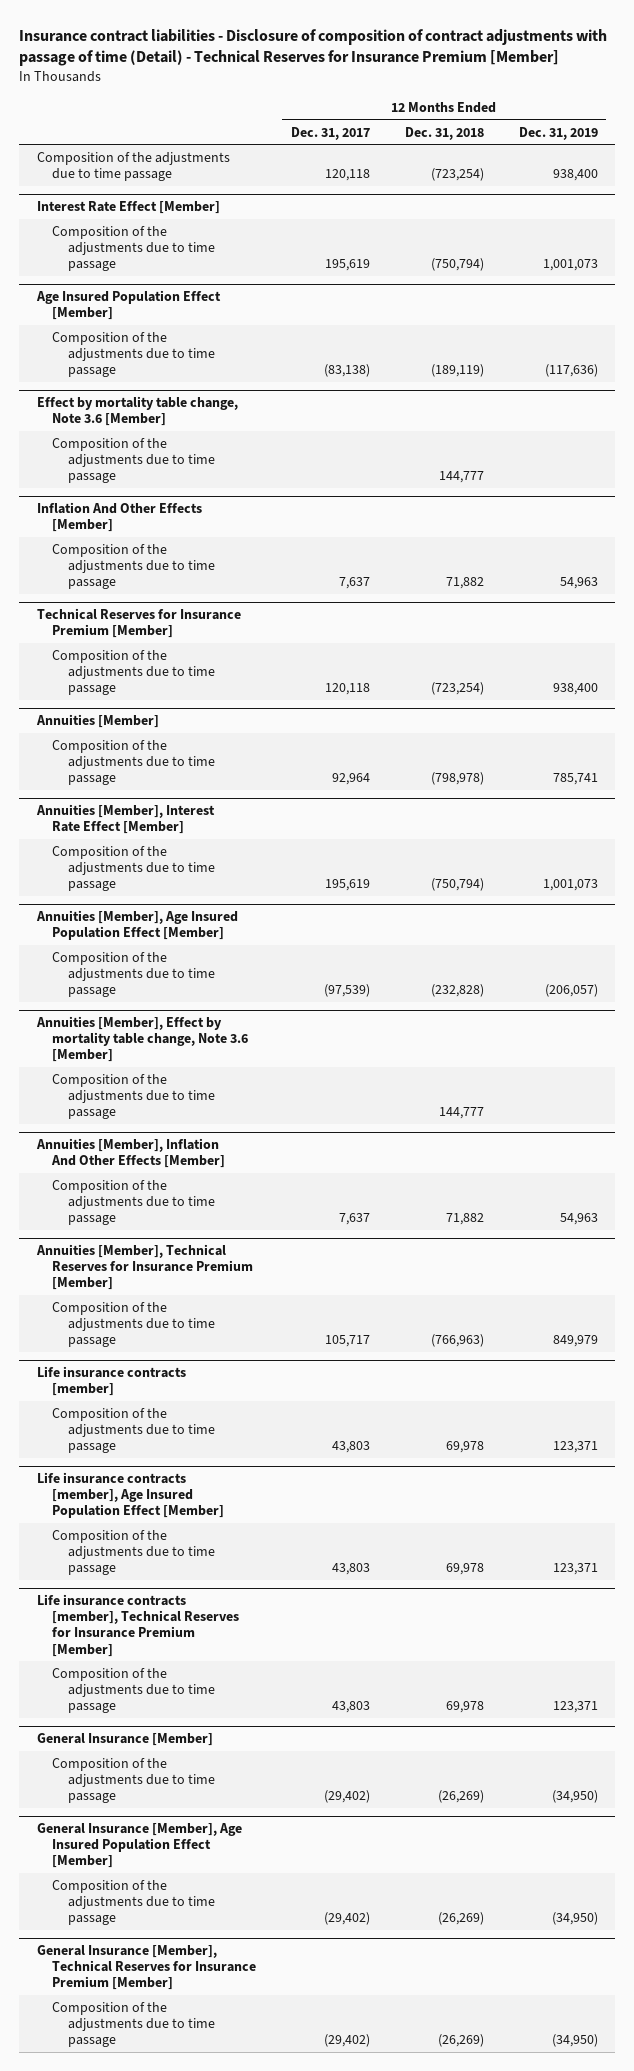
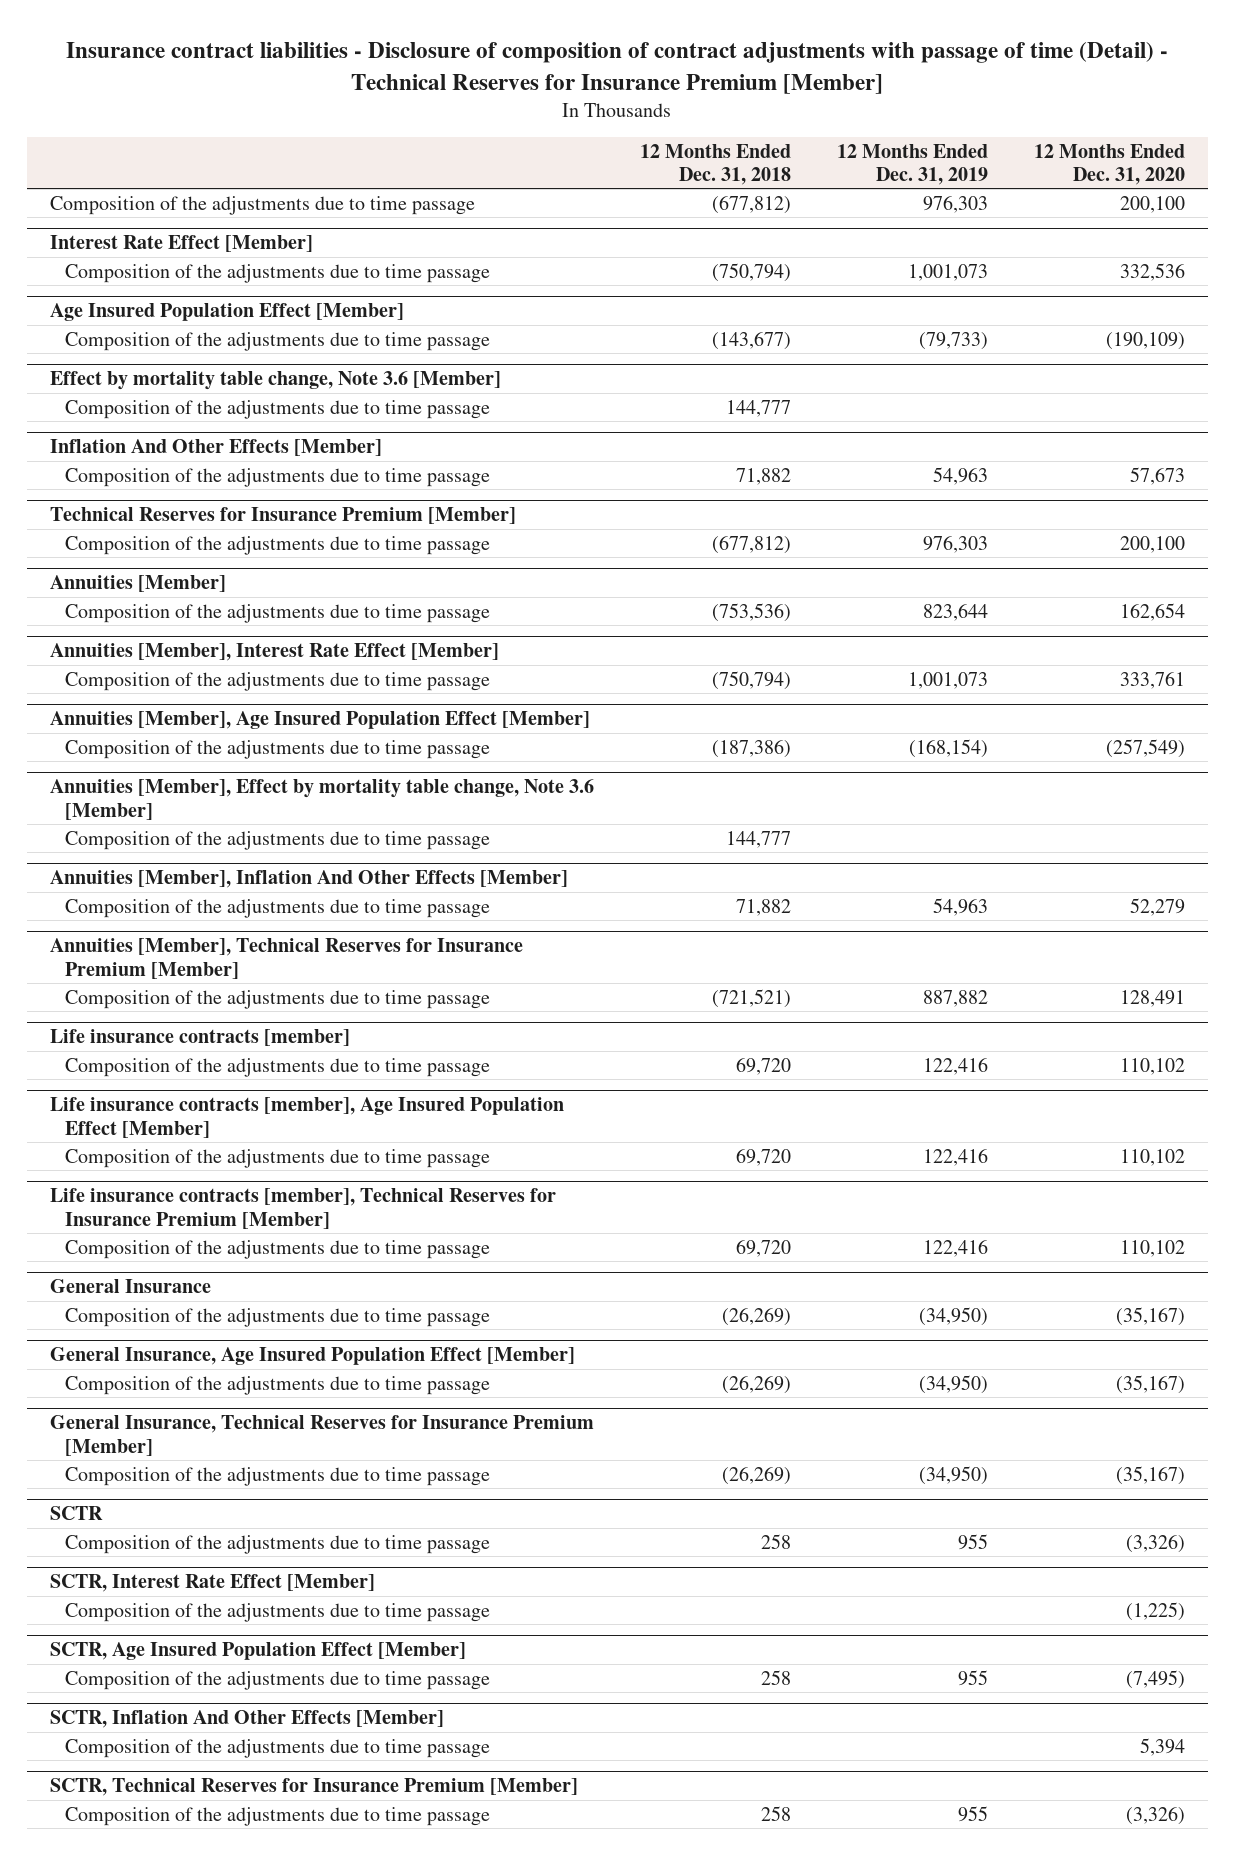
[291,126,371,140] Dec. 31, 2017 -> none
none -> [1033,143,1185,185] 12 Months Ended Dec. 31, 2020
[430,168,484,182] (723,254) -> [712,194,792,214] (677,812)
[552,169,598,182] 938,400 -> [922,194,988,213] 976,303
[430,364,484,378] (189,119) -> [712,330,792,350] (143,677)
[544,364,598,378] (117,636) -> [918,331,988,350] (79,733)
[430,682,484,696] (723,254) -> [712,534,792,554] (677,812)
[552,683,598,696] 938,400 -> [922,534,988,553] 976,303
[430,772,484,786] (798,978) -> [712,602,792,622] (753,536)
[552,773,598,786] 785,741 -> [922,602,988,621] 823,644
[430,984,484,998] (232,828) -> [712,738,792,758] (187,386)
[544,984,598,998] (206,057) -> [908,738,988,758] (168,154)
[430,1334,484,1348] (766,963) -> [712,988,792,1008] (721,521)
[552,1335,598,1348] 849,979 -> [922,989,988,1007] 887,882
[445,1441,484,1454] 69,978 -> [736,1056,792,1075] 69,720
[552,1441,598,1454] 123,371 -> [922,1056,988,1075] 122,416
[445,1563,484,1576] 69,978 -> [736,1147,792,1166] 69,720
[552,1563,598,1576] 123,371 -> [922,1147,988,1166] 122,416
[445,1701,484,1714] 69,978 -> [736,1238,792,1257] 69,720
[552,1701,598,1714] 123,371 -> [922,1238,988,1257] 122,416
[36,1733,213,1747] General Insurance [Member] -> [50,1279,212,1294] General Insurance
[36,1823,242,1869] General Insurance [Member], Age Insured Population Effect [Member] -> [50,1347,576,1366] General Insurance, Age Insured Population Effect [Member]
[36,1945,257,1991] General Insurance [Member], Technical Reserves for Insurance Premium [Member] -> [50,1415,595,1456] General Insurance, Technical Reserves for Insurance Premium [Member]
none -> [50,1506,104,1521] SCTR
none -> [64,1534,490,1554] Composition of the adjustments due to time passage
none -> [50,1574,376,1593] SCTR, Interest Rate Effect [Member]
none -> [64,1602,490,1622] Composition of the adjustments due to time passage
none -> [50,1642,467,1661] SCTR, Age Insured Population Effect [Member]
none -> [64,1670,490,1690] Composition of the adjustments due to time passage
none -> [50,1710,445,1729] SCTR, Inflation And Other Effects [Member]
none -> [64,1738,490,1758] Composition of the adjustments due to time passage
none -> [50,1778,579,1797] SCTR, Technical Reserves for Insurance Premium [Member]
none -> [64,1806,490,1826] Composition of the adjustments due to time passage

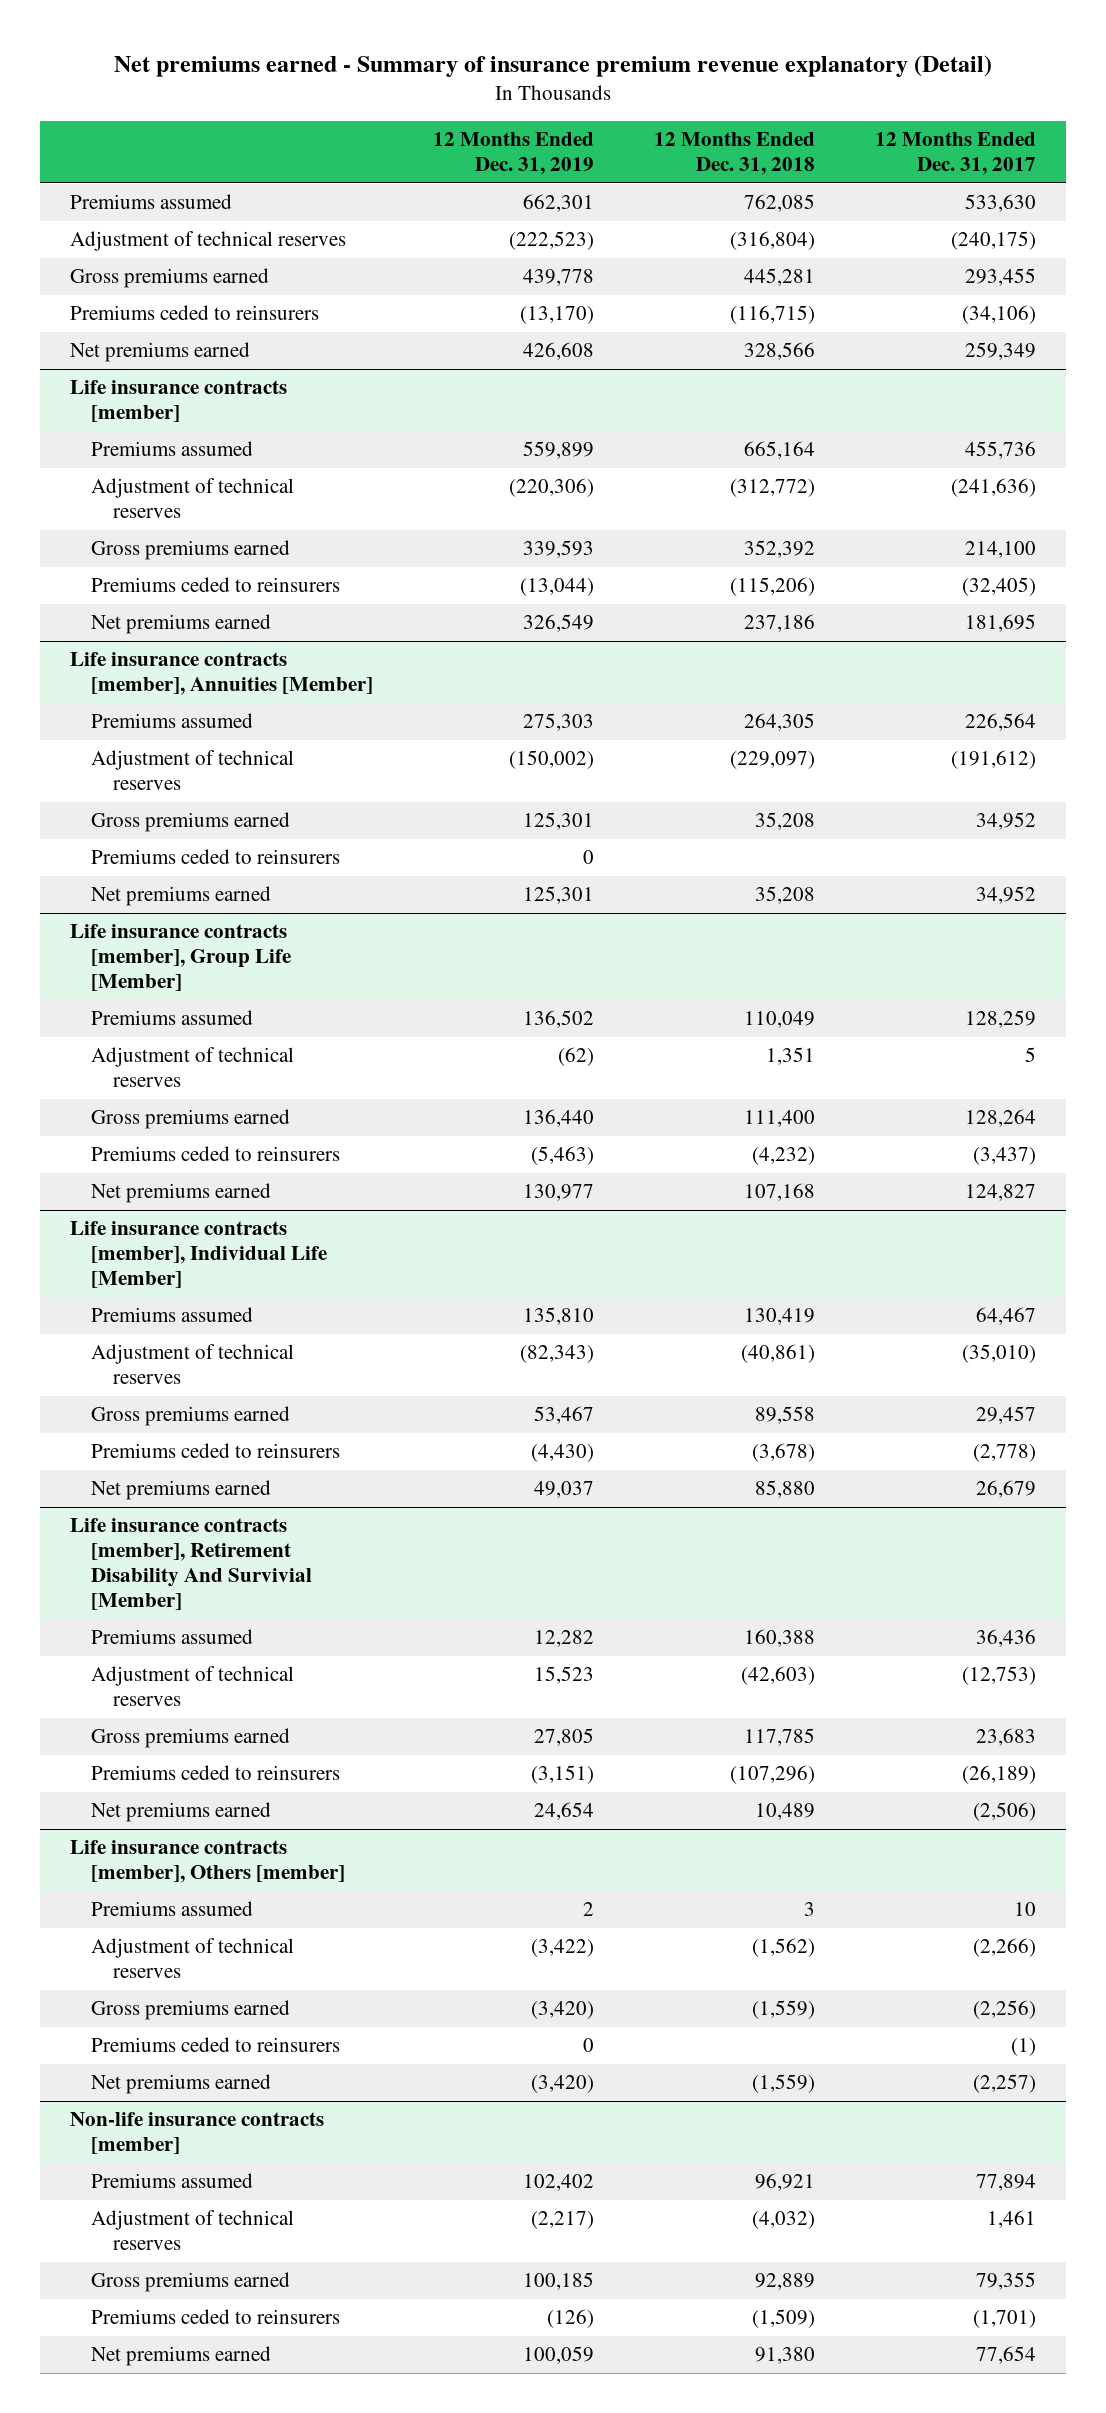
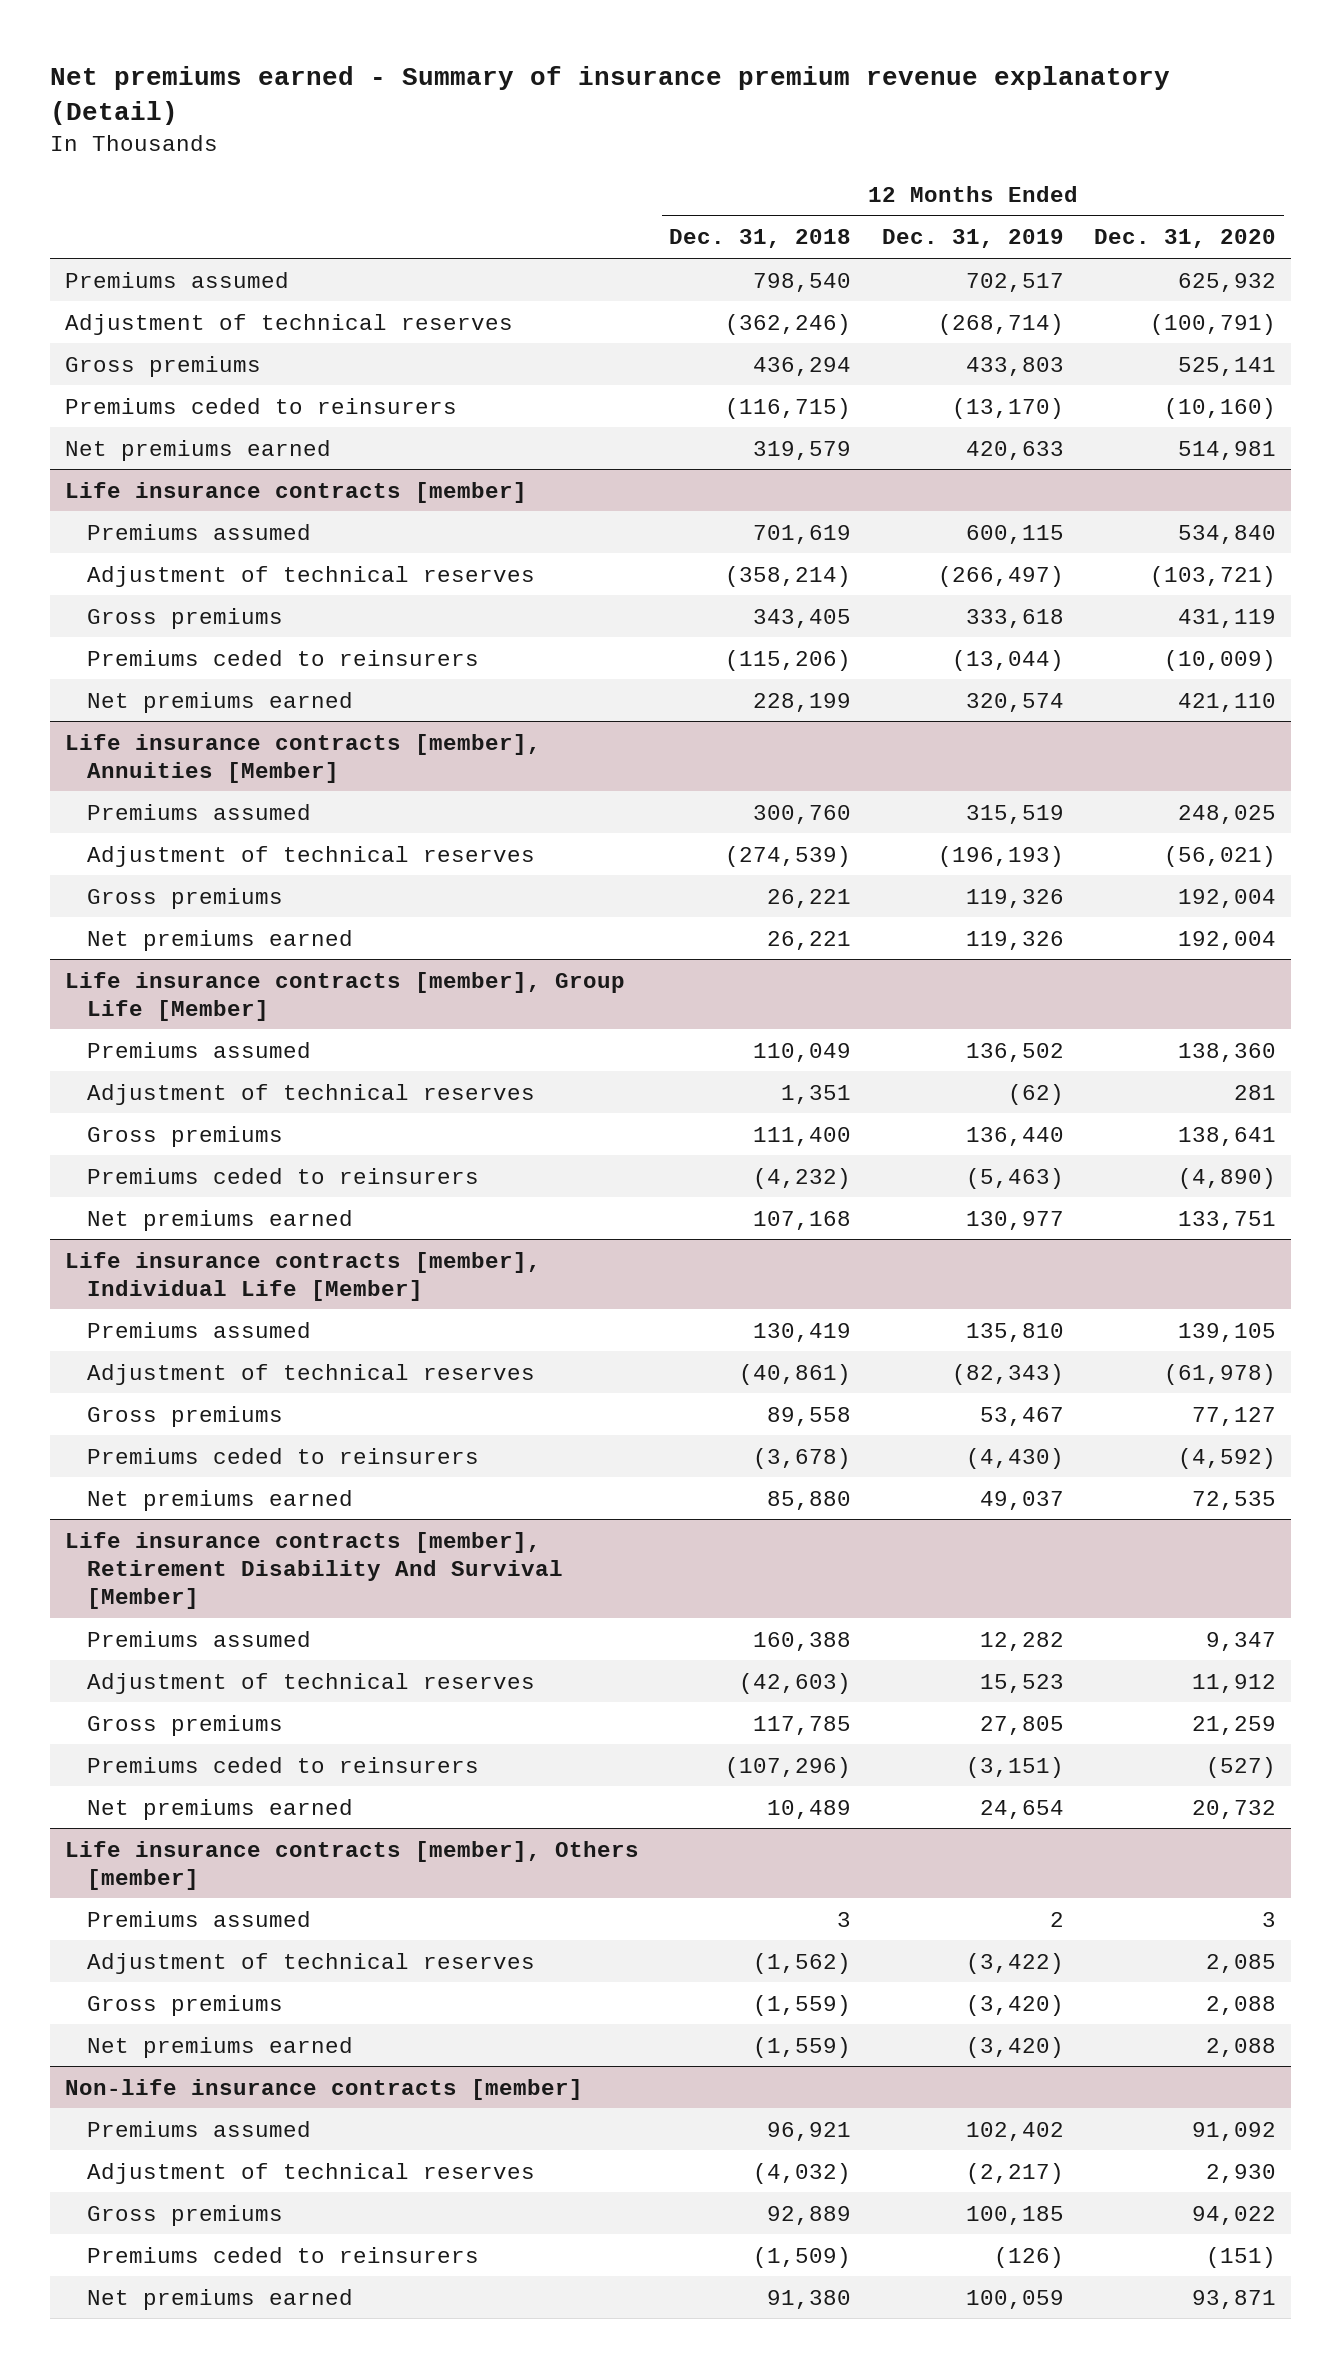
[875,132,1037,176] 12 Months Ended Dec. 31, 2017 -> none
none -> [1094,229,1277,249] Dec. 31, 2020
[523,194,595,213] 662,301 -> [965,272,1064,292] 702,517
[744,194,816,213] 762,085 -> [753,272,852,292] 798,540
[509,231,595,251] (222,523) -> [937,313,1064,335] (268,714)
[730,231,816,251] (316,804) -> [725,313,852,335] (362,246)
[69,268,269,289] Gross premiums earned -> [64,355,261,377] Gross premiums
[523,269,595,287] 439,778 -> [965,356,1064,376] 433,803
[744,268,816,287] 445,281 -> [753,356,852,376] 436,294
[523,342,595,361] 426,608 -> [965,440,1064,460] 420,633
[744,342,816,361] 328,566 -> [753,440,852,460] 319,579
[523,441,595,460] 559,899 -> [965,524,1064,544] 600,115
[744,441,816,460] 665,164 -> [753,524,852,544] 701,619
[509,478,595,498] (220,306) -> [937,565,1064,587] (266,497)
[730,479,816,498] (312,772) -> [725,565,852,587] (358,214)
[91,540,291,561] Gross premiums earned -> [87,607,284,629] Gross premiums
[523,540,595,559] 339,593 -> [965,608,1064,628] 333,618
[744,540,816,559] 352,392 -> [753,608,852,628] 343,405
[523,614,595,633] 326,549 -> [965,692,1064,712] 320,574
[744,614,816,633] 237,186 -> [753,692,852,712] 228,199
[91,849,341,865] Premiums ceded to reinsurers -> none
[523,713,595,732] 275,303 -> [965,804,1064,824] 315,519
[744,713,816,732] 264,305 -> [753,804,852,824] 300,760
[509,750,595,770] (150,002) -> [937,845,1064,867] (196,193)
[730,751,816,770] (229,097) -> [725,845,852,867] (274,539)
[91,812,291,833] Gross premiums earned -> [87,887,284,909] Gross premiums
[523,812,595,831] 125,301 -> [965,888,1064,908] 119,326
[755,812,816,831] 35,208 -> [767,888,852,908] 26,221
[523,886,595,905] 125,301 -> [965,930,1064,950] 119,326
[755,886,816,905] 35,208 -> [767,930,852,950] 26,221
[91,1109,291,1130] Gross premiums earned -> [87,1125,284,1147] Gross premiums
[91,1406,291,1427] Gross premiums earned -> [87,1405,284,1427] Gross premiums
[69,1518,313,1611] Life insurance contracts [member], Retirement Disability And Survivial [Member] -> [64,1531,564,1609] Life insurance contracts [member], Retirement Disability And Survival [Member]
[91,1728,291,1749] Gross premiums earned -> [87,1714,284,1736] Gross premiums
[91,2037,341,2053] Premiums ceded to reinsurers -> none
[91,2000,291,2021] Gross premiums earned -> [87,1994,284,2016] Gross premiums
[91,2272,291,2293] Gross premiums earned -> [87,2204,284,2226] Gross premiums

